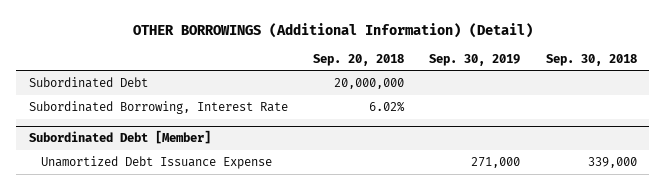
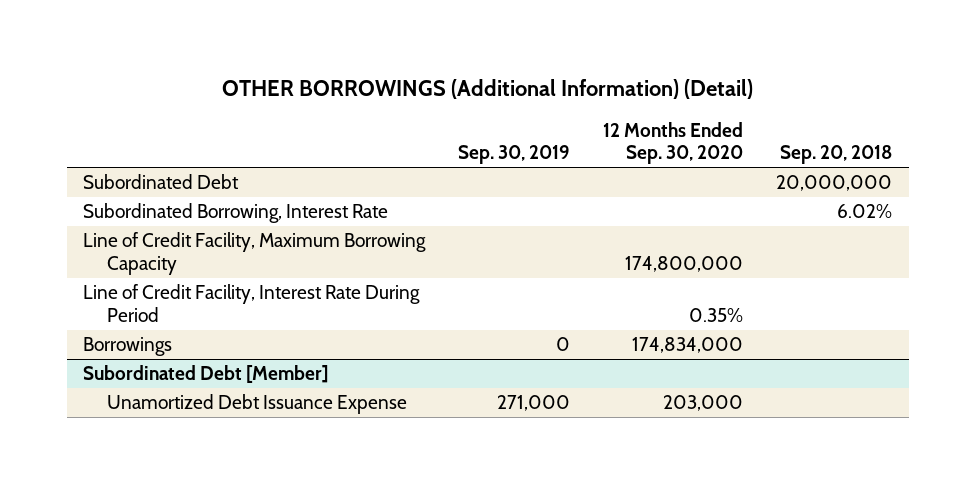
[545,53,637,66] Sep. 30, 2018 -> none
none -> [603,121,744,165] 12 Months Ended Sep. 30, 2020
none -> [83,232,427,275] Line of Credit Facility, Maximum Borrowing Capacity
none -> [83,284,421,322] Line of Credit Facility, Interest Rate During Period
none -> [83,337,173,357] Borrowings

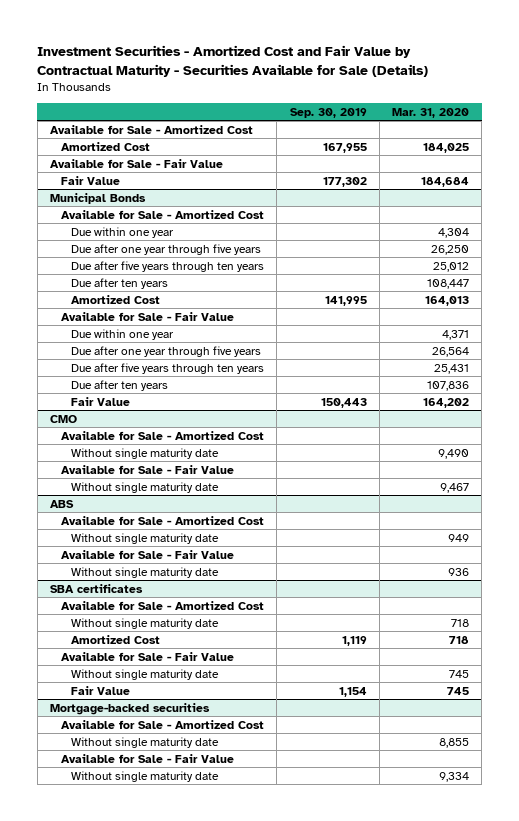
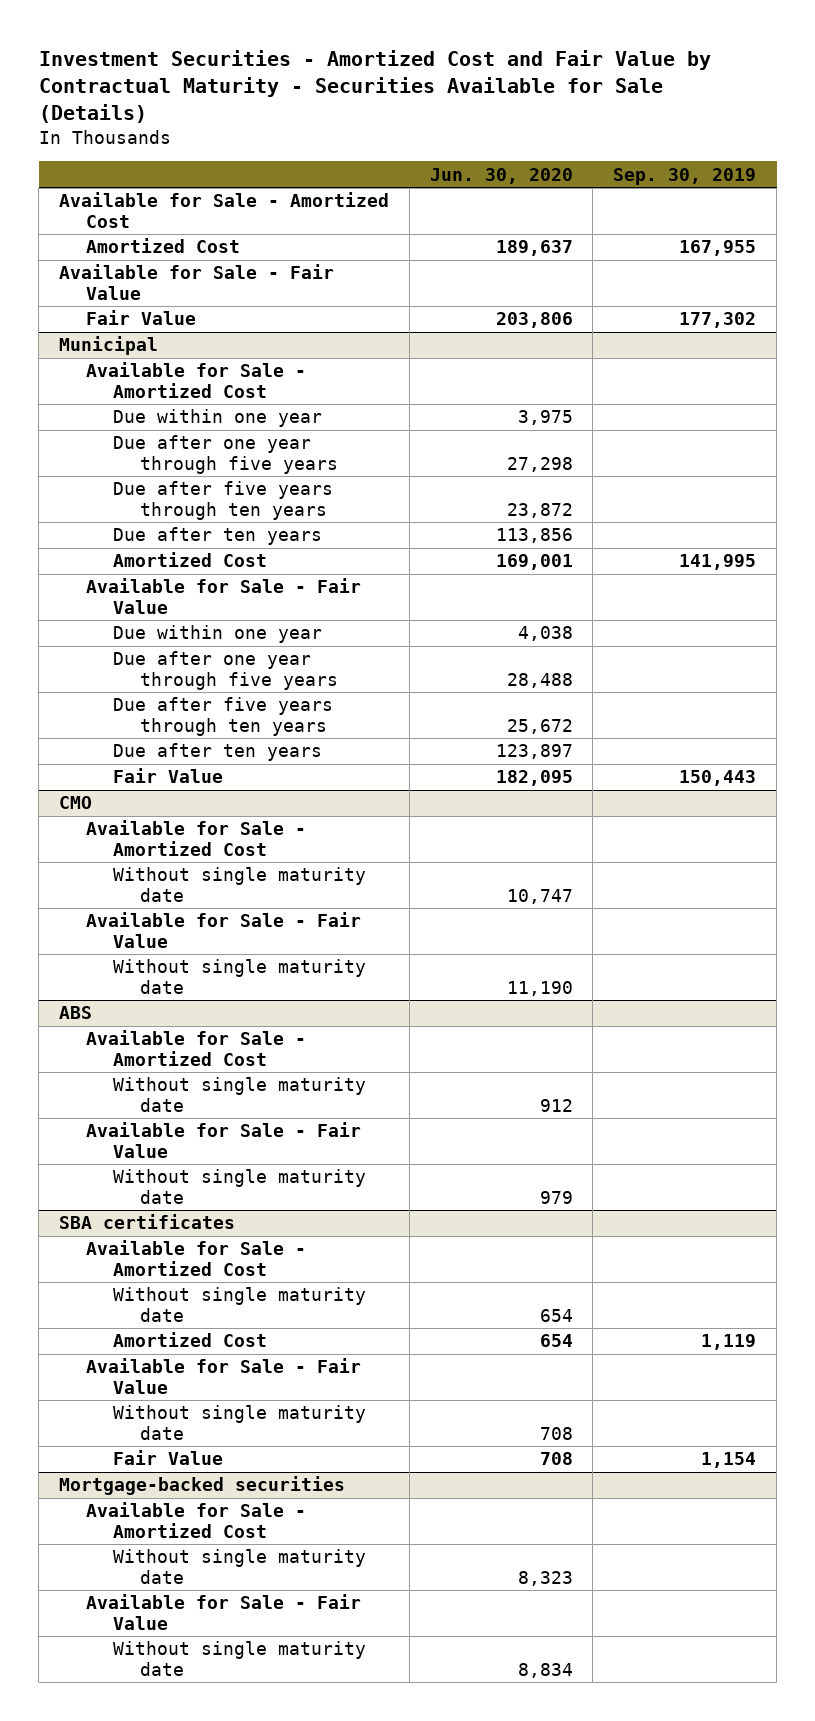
[392,107,470,118] Mar. 31, 2020 -> none
none -> [429,167,573,184] Jun. 30, 2020
[50,192,147,204] Municipal Bonds -> [59,336,159,356] Municipal

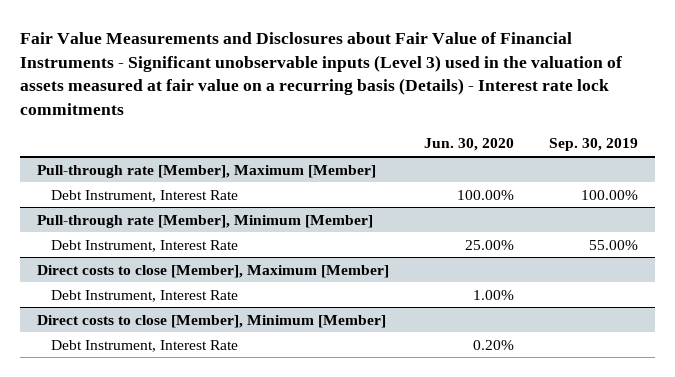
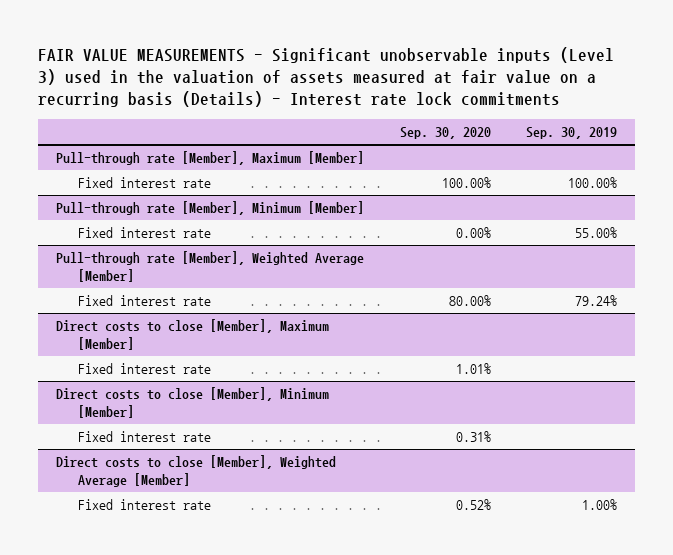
[19,31,622,116] Fair Value Measurements and Disclosures about Fair Value of Financial Instruments - Significant unobservable inputs (Level 3) used in the valuation of assets measured at fair value on a recurring basis (Details) - Interest rate lock commitments -> [38,47,615,108] FAIR VALUE MEASUREMENTS - Significant unobservable inputs (Level 3) used in the valuation of assets measured at fair value on a recurring basis (Details) - Interest rate lock commitments
[424,138,515,152] Jun. 30, 2020 -> none
none -> [399,126,491,139] Sep. 30, 2020
[51,189,239,202] Debt Instrument, Interest Rate -> [77,177,211,189] Fixed interest rate
[51,239,239,252] Debt Instrument, Interest Rate -> [77,227,211,239] Fixed interest rate
none -> [56,251,365,283] Pull-through rate [Member], Weighted Average [Member]
none -> [77,295,211,307] Fixed interest rate
[51,289,239,302] Debt Instrument, Interest Rate -> [77,363,211,375] Fixed interest rate
[51,339,239,352] Debt Instrument, Interest Rate -> [77,431,211,443] Fixed interest rate
none -> [56,455,337,488] Direct costs to close [Member], Weighted Average [Member]
none -> [77,499,211,511] Fixed interest rate

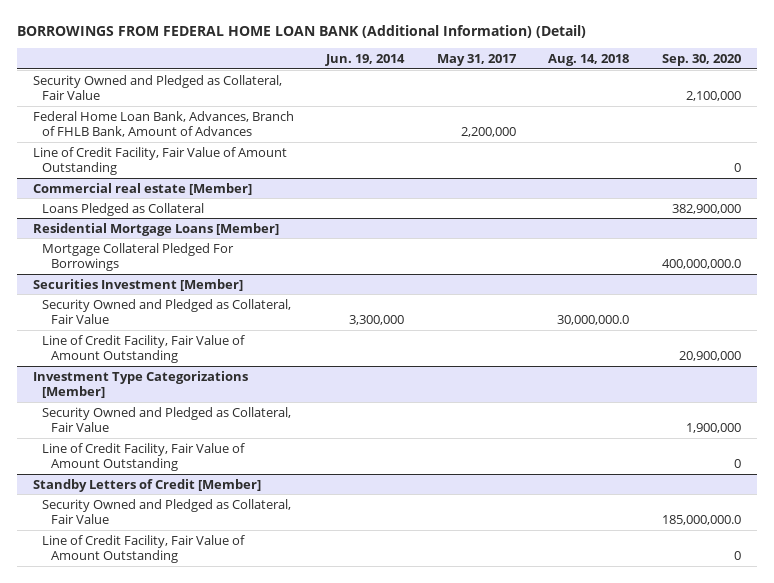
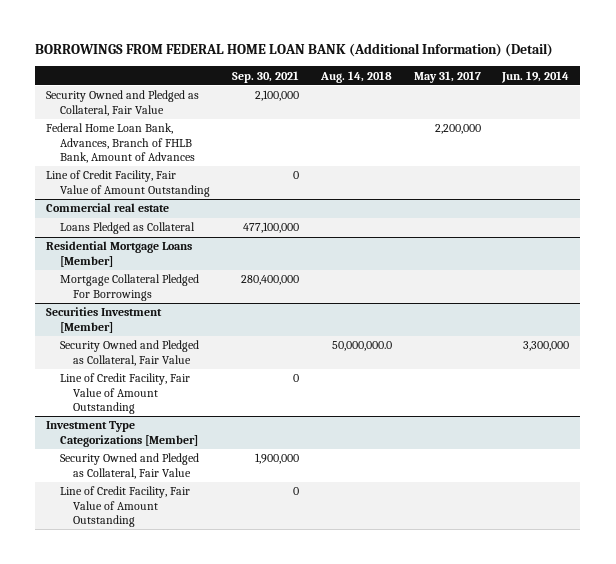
[661,53,741,66] Sep. 30, 2020 -> none
none -> [231,70,299,83] Sep. 30, 2021
[33,182,253,195] Commercial real estate [Member] -> [46,203,170,213] Commercial real estate
[557,315,630,326] 30,000,000.0 -> [331,341,392,352] 50,000,000.0
[33,478,262,492] Standby Letters of Credit [Member] -> none
[41,498,291,525] Security Owned and Pledged as Collateral, Fair Value -> none
[41,534,245,564] Line of Credit Facility, Fair Value of Amount Outstanding -> none

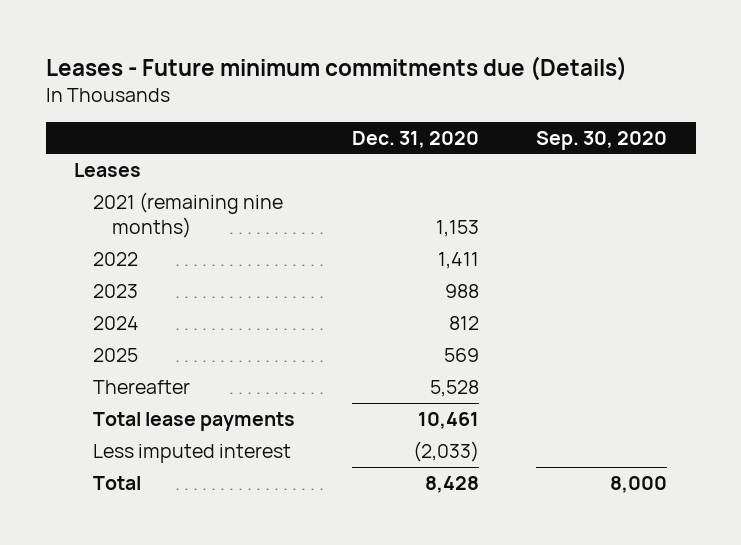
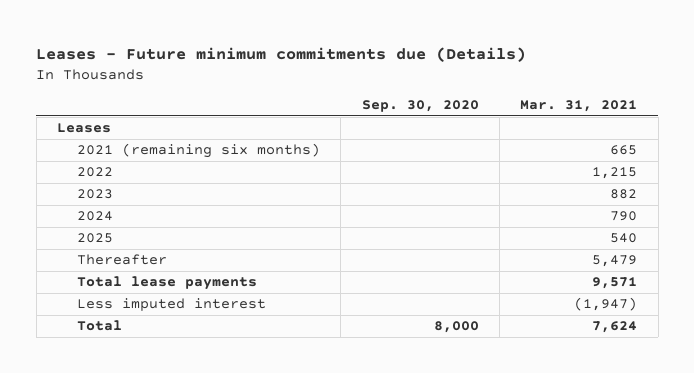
[352,130,480,148] Dec. 31, 2020 -> none
none -> [520,100,638,113] Mar. 31, 2021
[93,191,284,238] 2021 (remaining nine months) -> [77,143,321,159] 2021 (remaining six months)

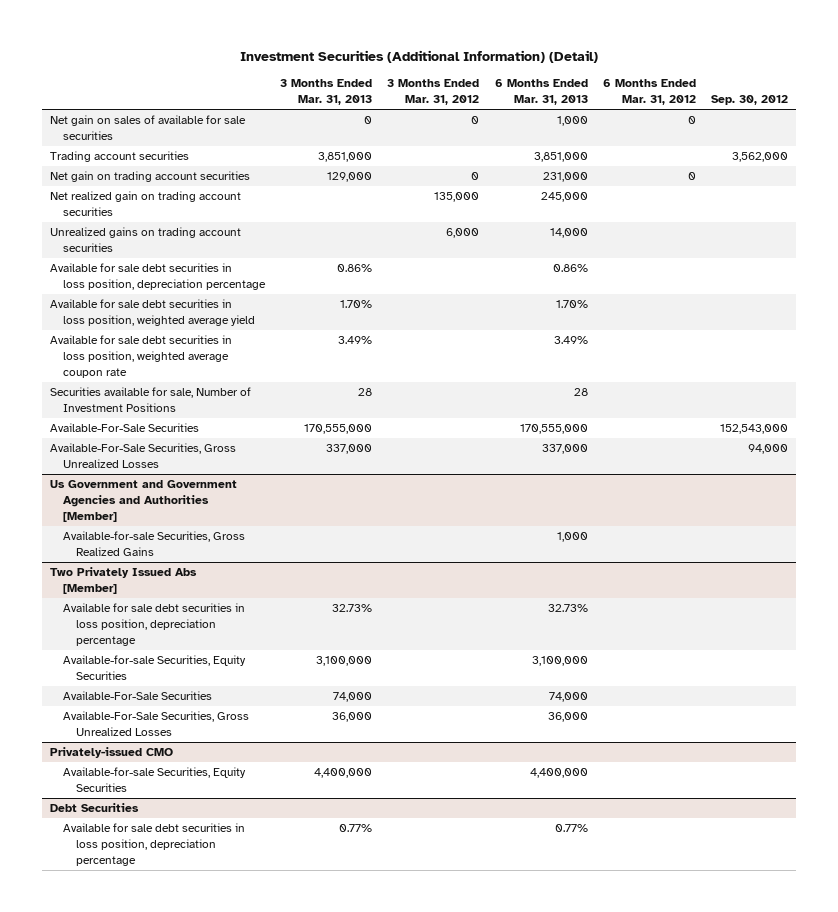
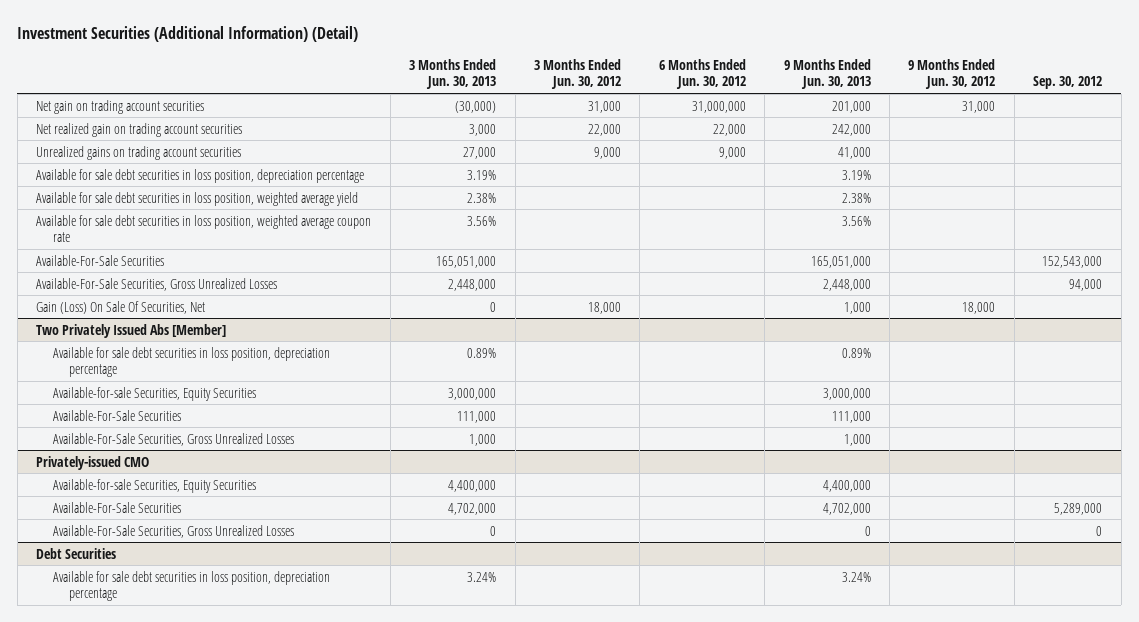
[279,79,372,105] 3 Months Ended Mar. 31, 2013 -> none
[387,79,480,105] 3 Months Ended Mar. 31, 2012 -> none
[494,79,588,105] 6 Months Ended Mar. 31, 2013 -> none
[602,79,696,105] 6 Months Ended Mar. 31, 2012 -> none
none -> [409,58,497,90] 3 Months Ended Jun. 30, 2013
none -> [534,58,622,90] 3 Months Ended Jun. 30, 2012
none -> [658,58,746,90] 6 Months Ended Jun. 30, 2012
none -> [783,58,871,90] 9 Months Ended Jun. 30, 2013
none -> [908,58,996,90] 9 Months Ended Jun. 30, 2012
[49,115,246,140] Net gain on sales of available for sale securities -> none
[49,151,189,163] Trading account securities -> none
[49,387,251,412] Securities available for sale, Number of Investment Positions -> none
[49,480,237,522] Us Government and Government Agencies and Authorities [Member] -> none
[62,531,245,556] Available-for-sale Securities, Gross Realized Gains -> none
none -> [36,300,206,314] Gain (Loss) On Sale Of Securities, Net
none -> [52,501,181,513] Available-For-Sale Securities
none -> [52,524,294,538] Available-For-Sale Securities, Gross Unrealized Losses

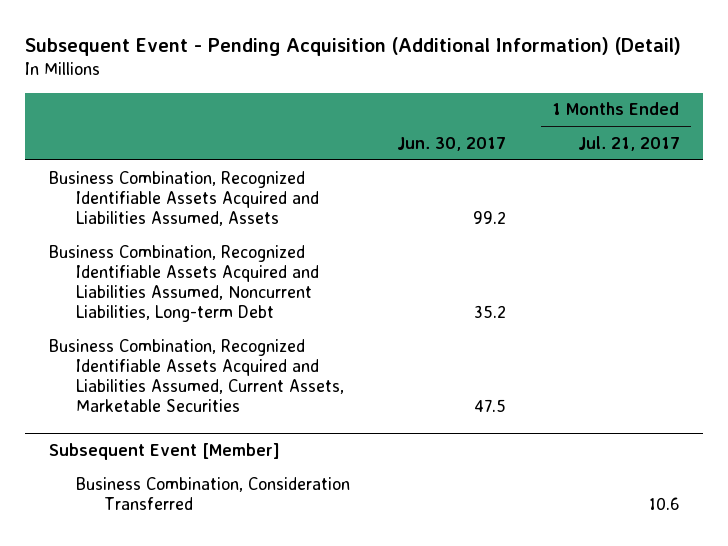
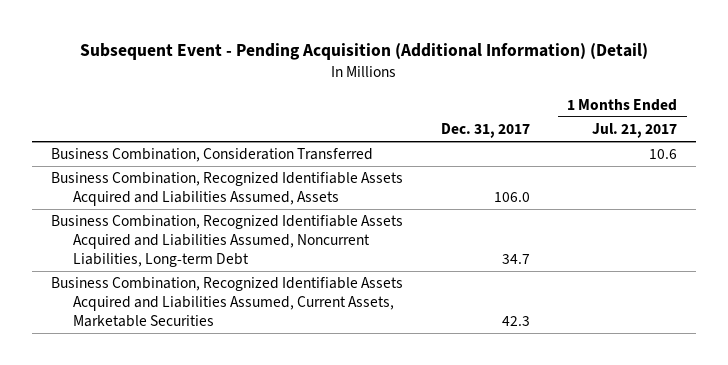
[396,136,506,151] Jun. 30, 2017 -> none
none -> [440,123,530,139] Dec. 31, 2017
none -> [51,148,374,163] Business Combination, Consideration Transferred
[48,442,280,460] Subsequent Event [Member] -> none
[76,476,351,510] Business Combination, Consideration Transferred -> none

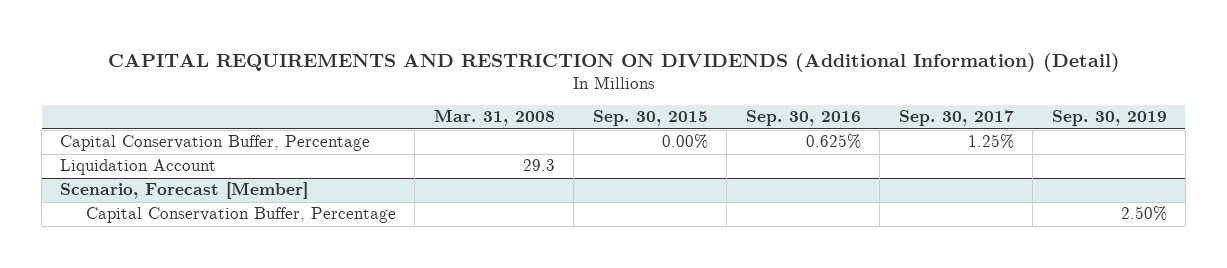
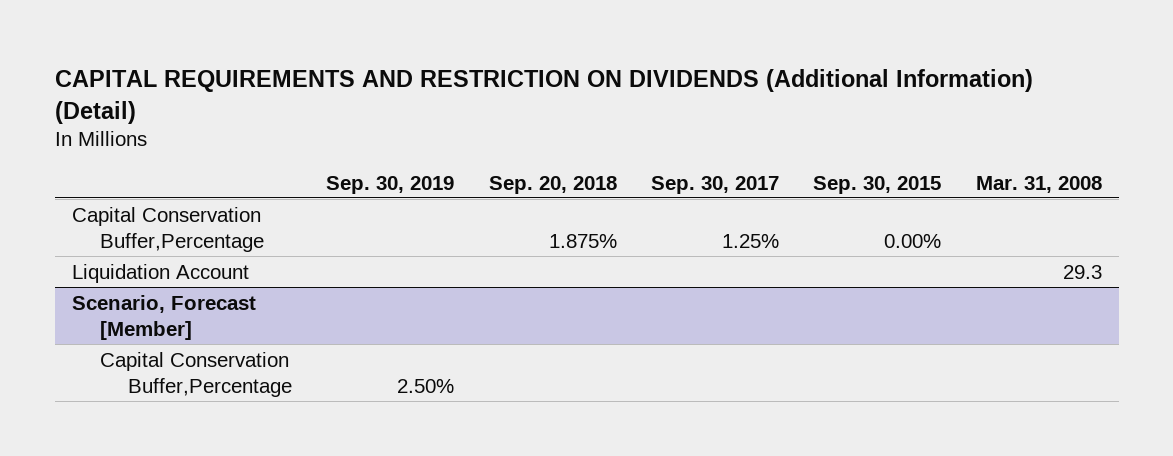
[745,110,861,127] Sep. 30, 2016 -> none
none -> [488,175,617,194] Sep. 20, 2018
[60,135,371,152] Capital Conservation Buffer, Percentage -> [71,206,264,252] Capital Conservation Buffer,Percentage
[85,207,396,224] Capital Conservation Buffer, Percentage -> [99,351,292,397] Capital Conservation Buffer,Percentage

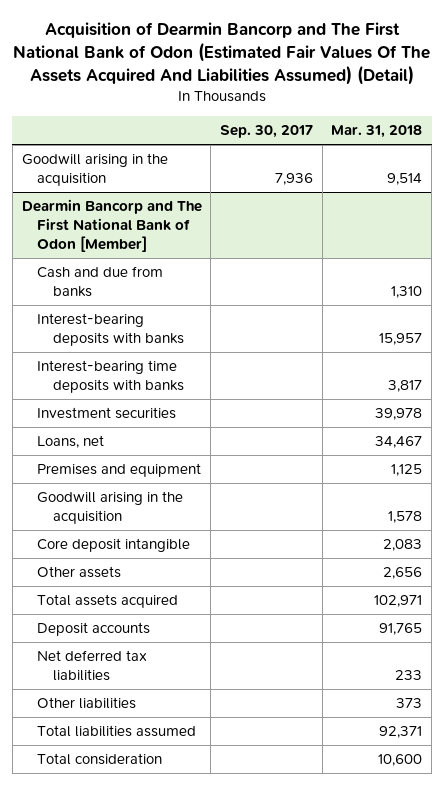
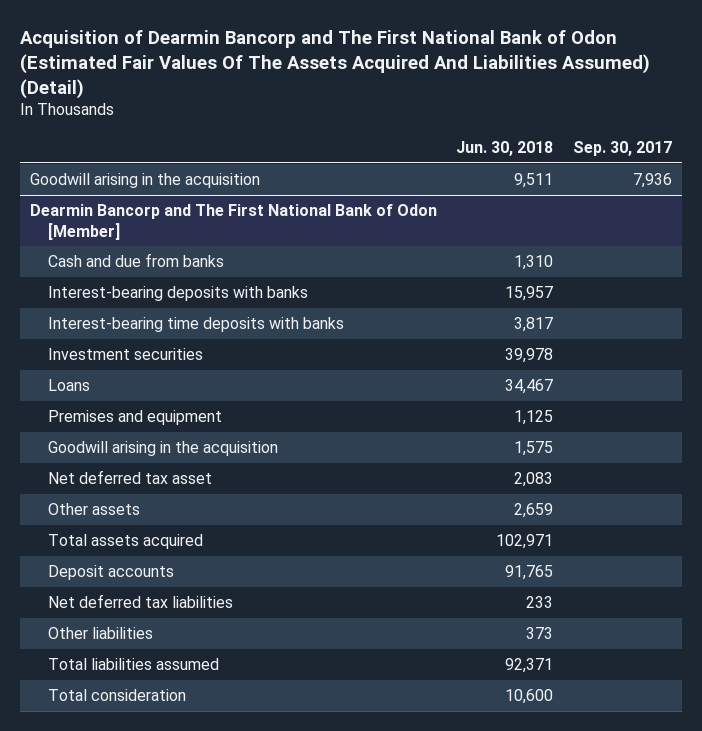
[331,125,423,139] Mar. 31, 2018 -> none
none -> [456,140,554,156] Jun. 30, 2018
[37,435,105,449] Loans, net -> [48,379,91,392] Loans
[37,538,191,553] Core deposit intangible -> none
none -> [48,470,213,485] Net deferred tax asset

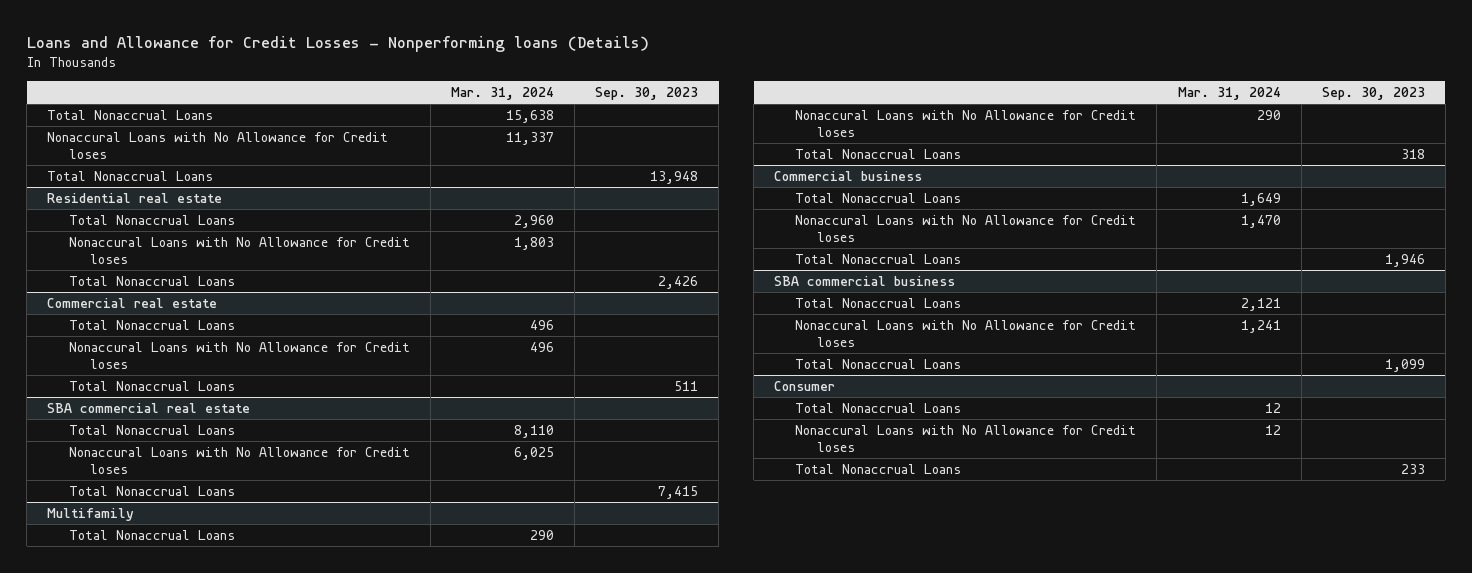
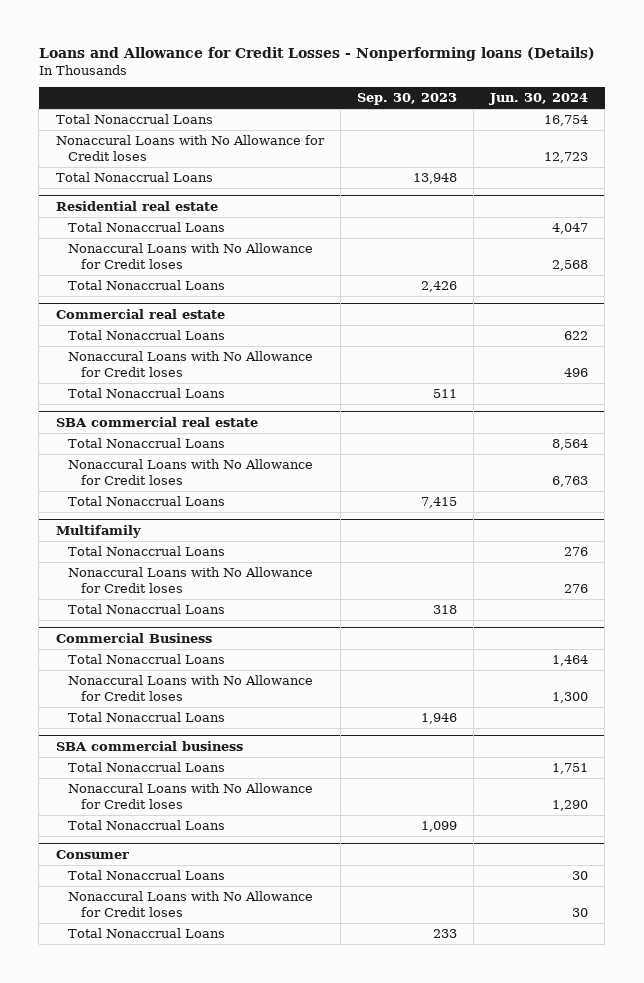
[450,86,554,100] Mar. 31, 2024 -> none
none -> [489,93,589,106] Jun. 30, 2024
[774,170,923,181] Commercial business -> [55,632,212,643] Commercial Business

